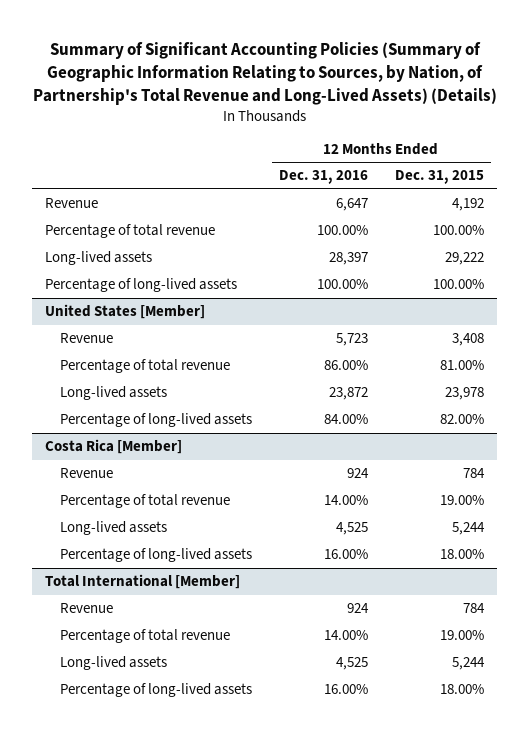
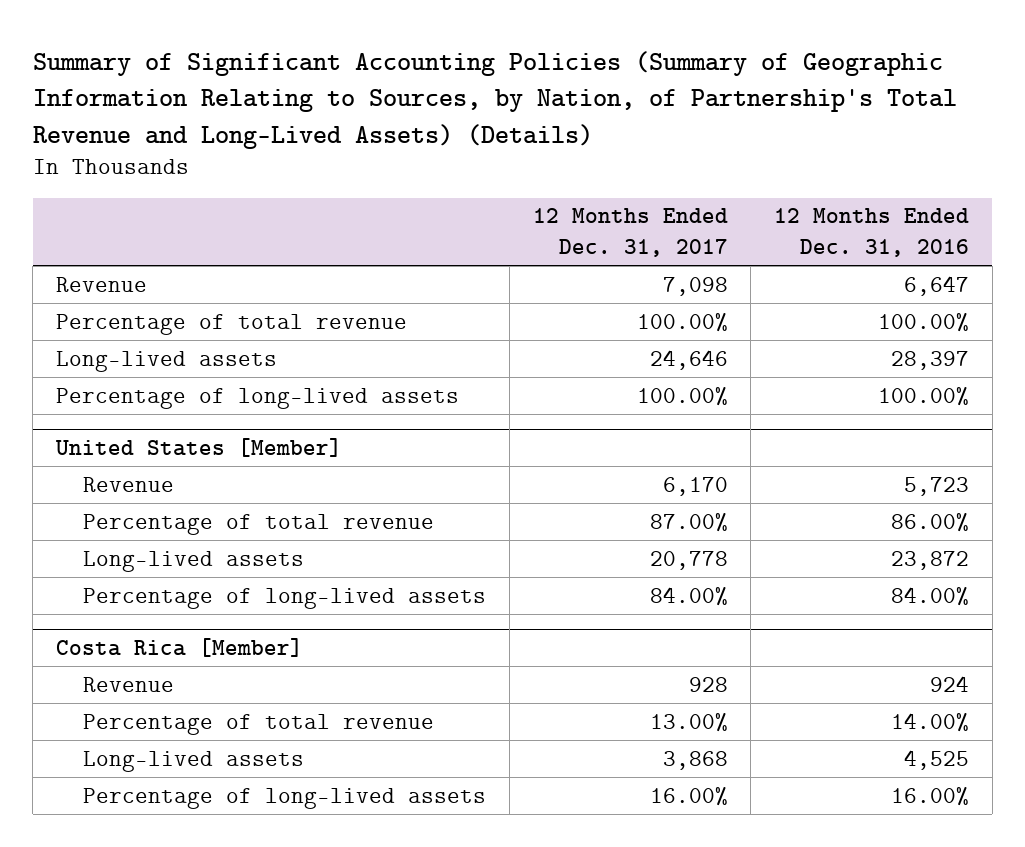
[394,170,484,185] Dec. 31, 2015 -> none
none -> [532,208,728,257] 12 Months Ended Dec. 31, 2017
[45,574,241,590] Total International [Member] -> none
[59,603,113,614] Revenue -> none
[59,629,230,644] Percentage of total revenue -> none
[59,656,167,671] Long-lived assets -> none
[59,683,252,698] Percentage of long-lived assets -> none

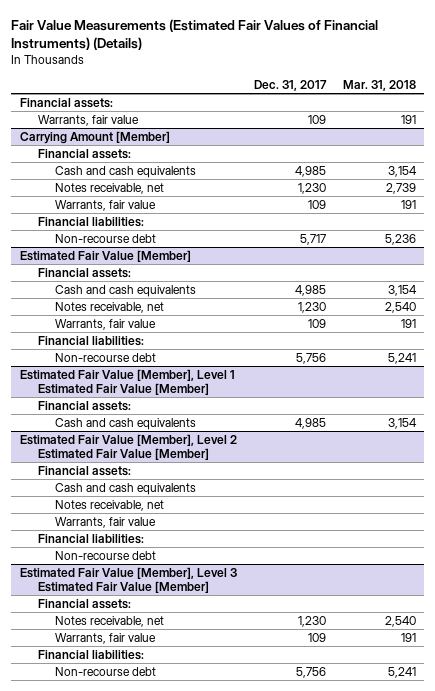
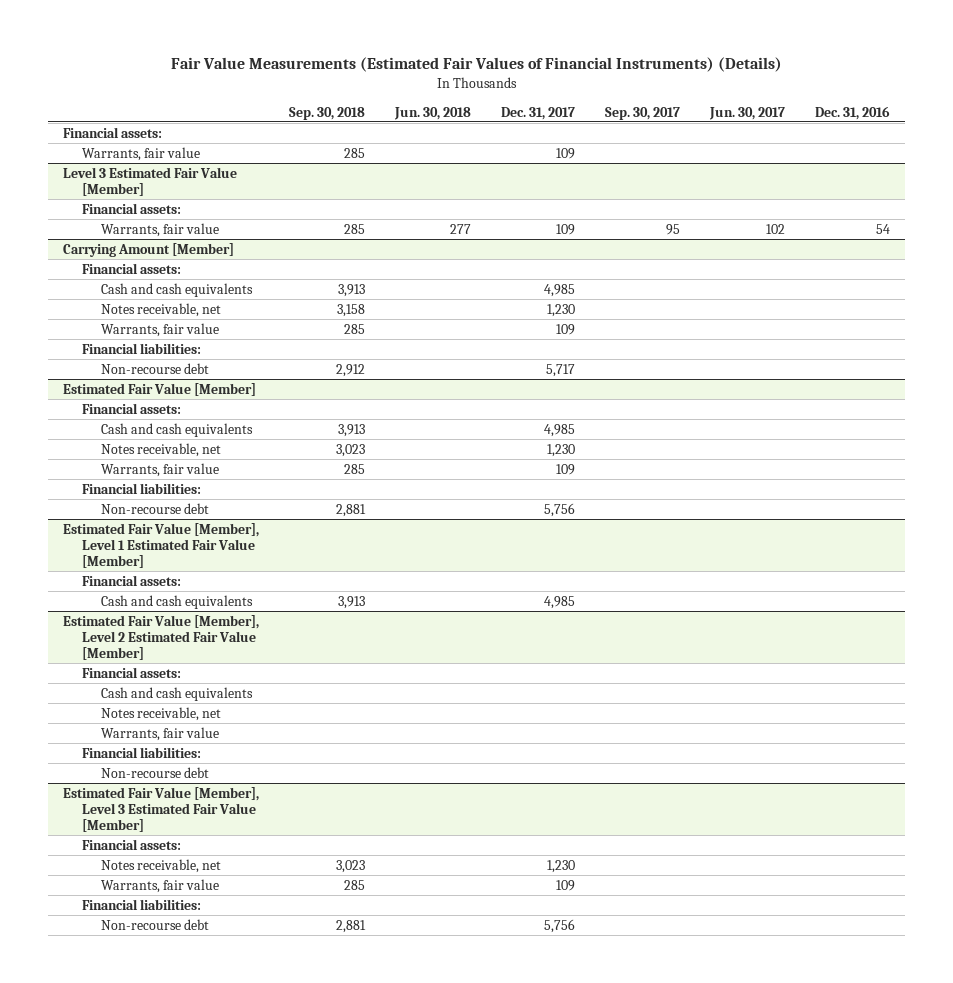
[342,79,416,91] Mar. 31, 2018 -> none
none -> [288,106,365,120] Sep. 30, 2018
none -> [394,106,472,120] Jun. 30, 2018
none -> [605,106,681,120] Sep. 30, 2017
none -> [709,106,786,120] Jun. 30, 2017
none -> [815,105,891,120] Dec. 31, 2016
none -> [62,166,237,196] Level 3 Estimated Fair Value [Member]
none -> [81,202,181,214] Financial assets:
none -> [100,222,219,237] Warrants, fair value

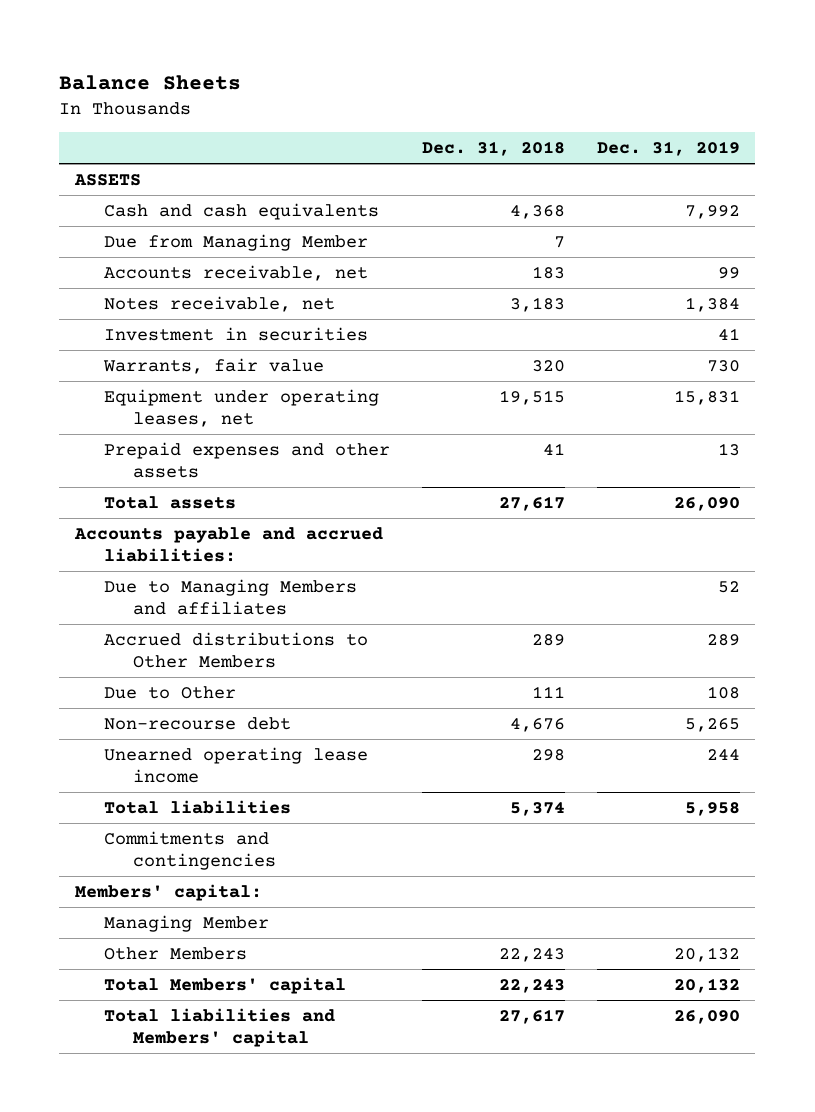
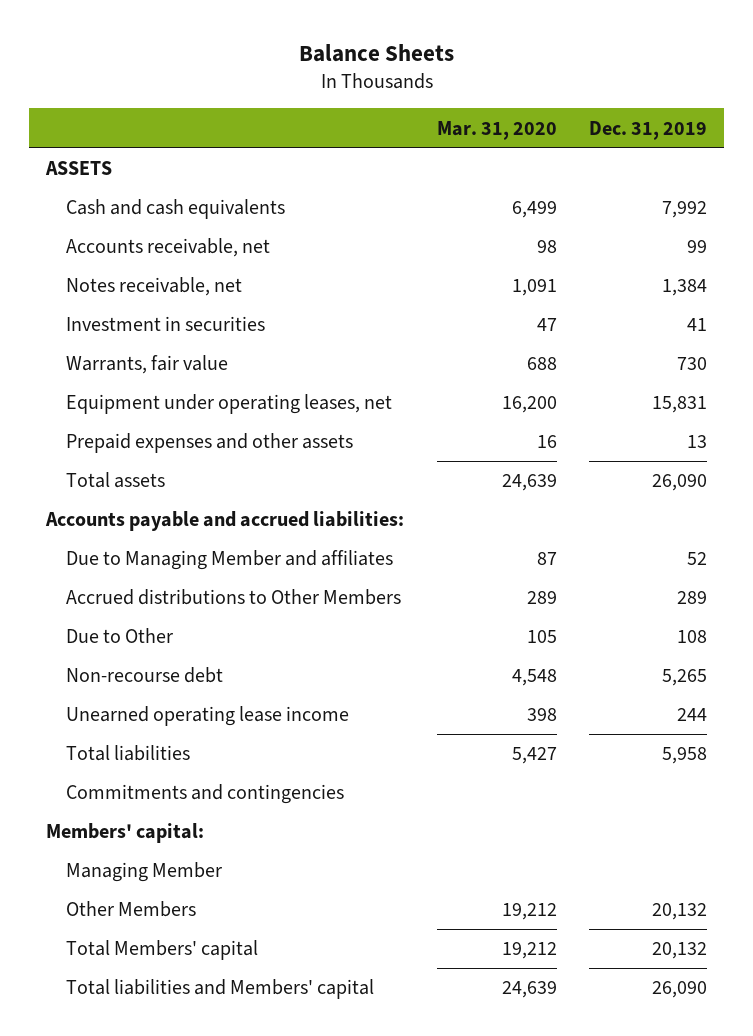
[421,141,565,157] Dec. 31, 2018 -> none
none -> [436,120,557,140] Mar. 31, 2020
[104,233,369,251] Due from Managing Member -> none
[104,578,358,615] Due to Managing Members and affiliates -> [65,550,393,571] Due to Managing Member and affiliates

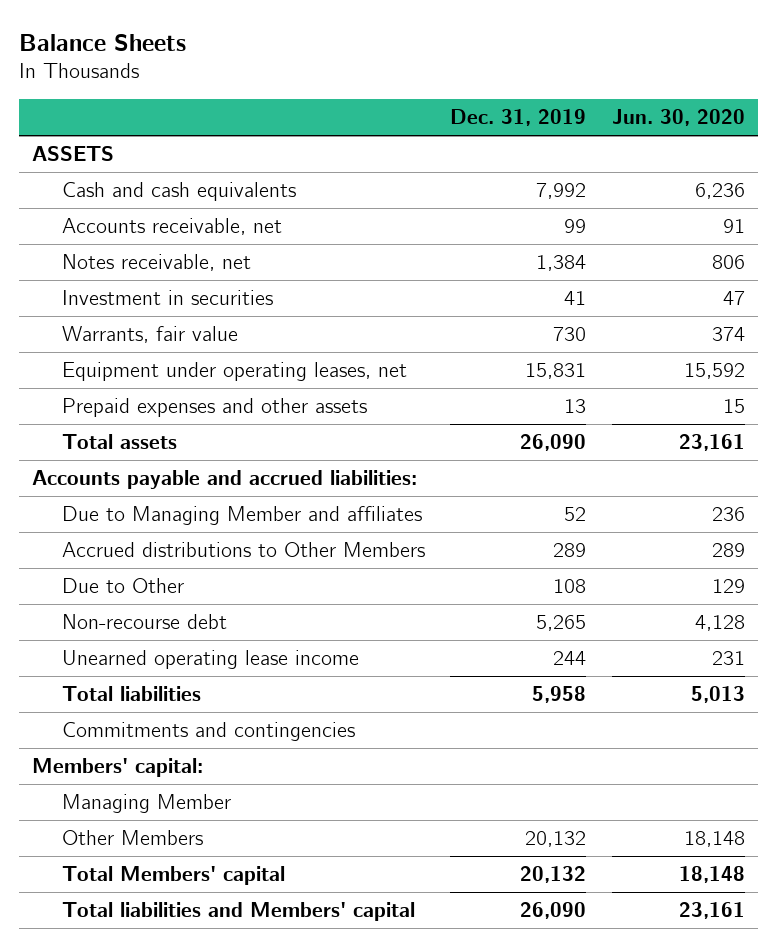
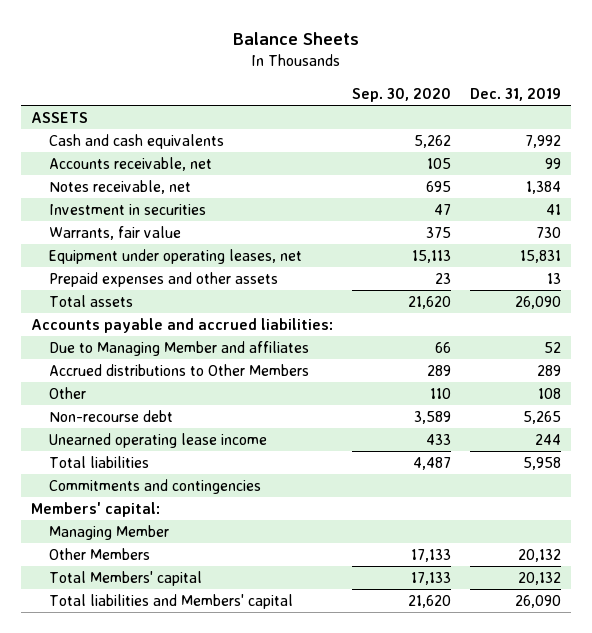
[611,109,745,127] Jun. 30, 2020 -> none
none -> [352,87,452,102] Sep. 30, 2020
[61,578,184,594] Due to Other -> [49,386,87,399] Other

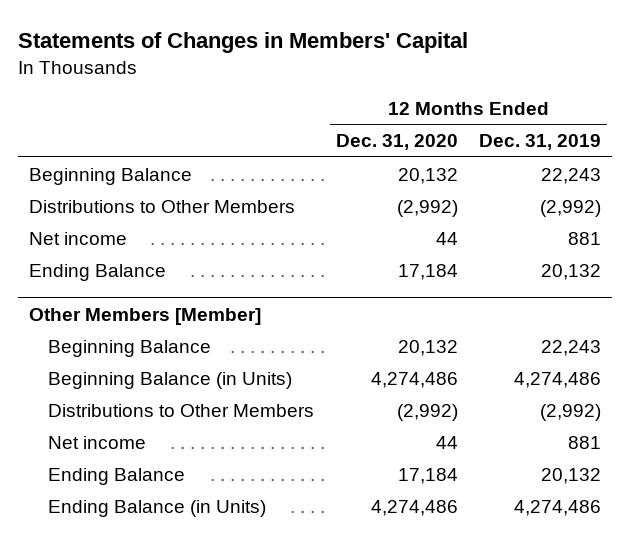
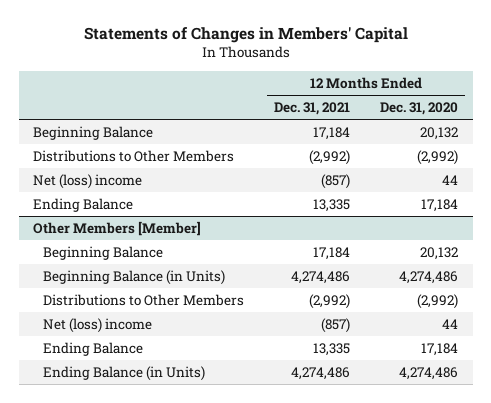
[479,134,602,151] Dec. 31, 2019 -> none
none -> [273,102,350,116] Dec. 31, 2021
[29,231,128,245] Net income -> [33,173,143,189] Net (loss) income
[48,435,147,449] Net income -> [43,317,153,333] Net (loss) income

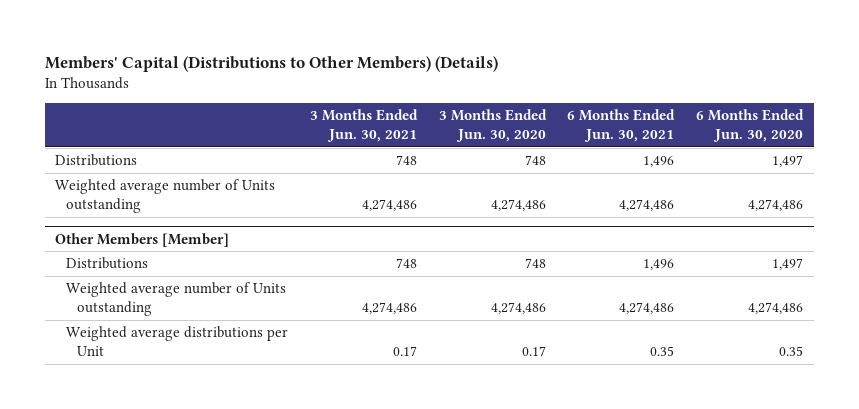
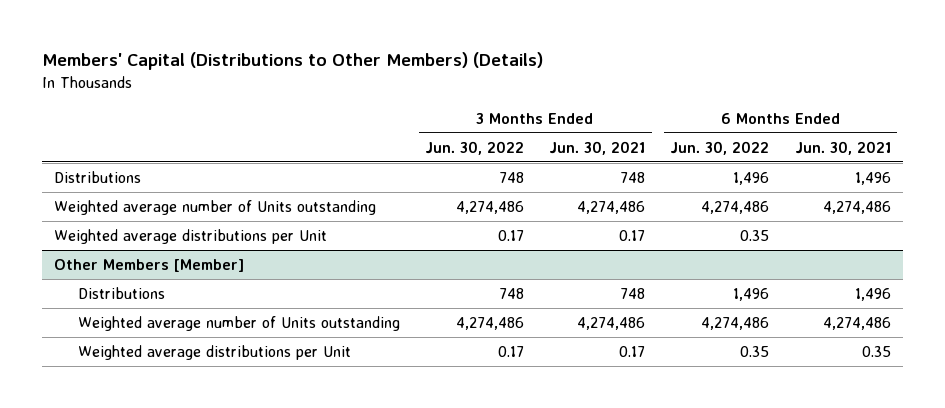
[438,109,547,143] 3 Months Ended Jun. 30, 2020 -> none
[696,109,805,143] 6 Months Ended Jun. 30, 2020 -> none
none -> [425,140,525,155] Jun. 30, 2022
none -> [670,140,770,155] Jun. 30, 2022
none -> [54,228,328,244] Weighted average distributions per Unit

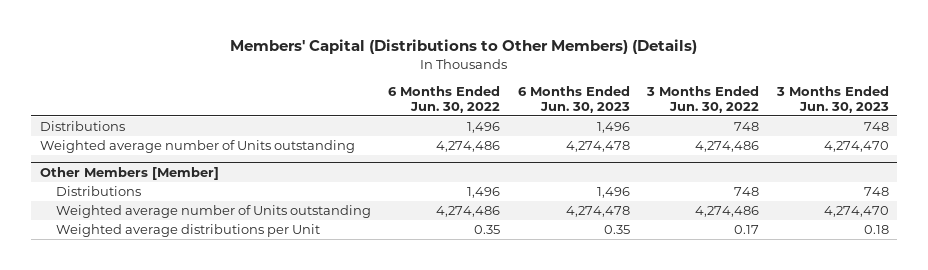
[549,140,646,155] Jun. 30, 2021 -> none
[794,140,891,155] Jun. 30, 2021 -> none
none -> [517,85,630,113] 6 Months Ended Jun. 30, 2023
none -> [775,85,889,113] 3 Months Ended Jun. 30, 2023
[54,228,328,244] Weighted average distributions per Unit -> none

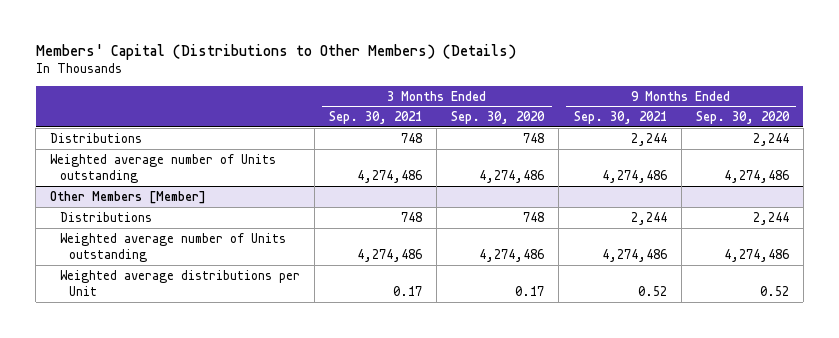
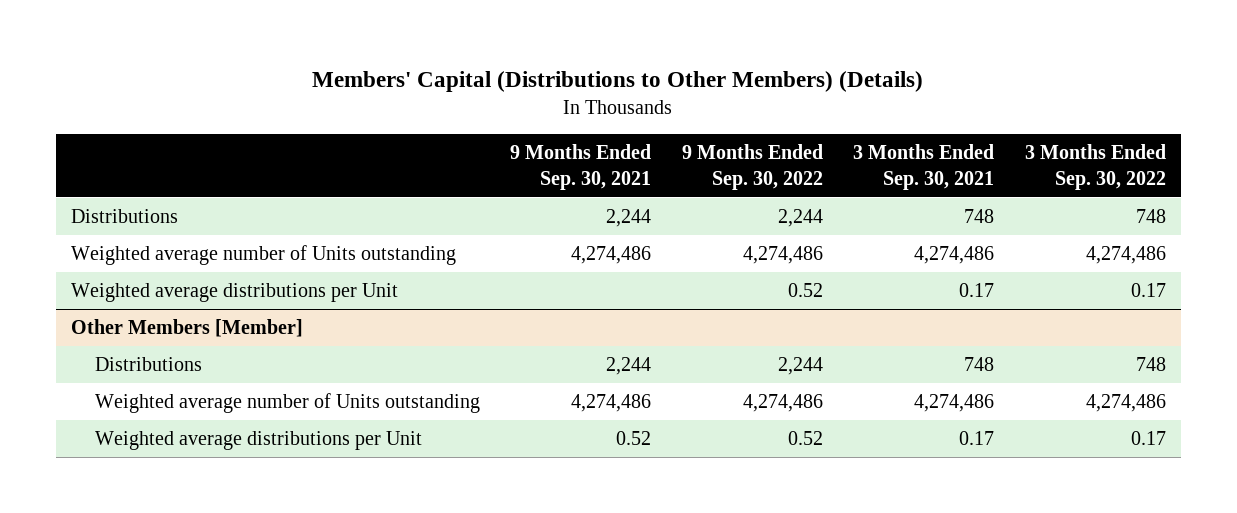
[451,111,546,125] Sep. 30, 2020 -> none
[695,111,790,125] Sep. 30, 2020 -> none
none -> [681,144,823,190] 9 Months Ended Sep. 30, 2022
none -> [1024,144,1166,190] 3 Months Ended Sep. 30, 2022
none -> [71,282,399,302] Weighted average distributions per Unit

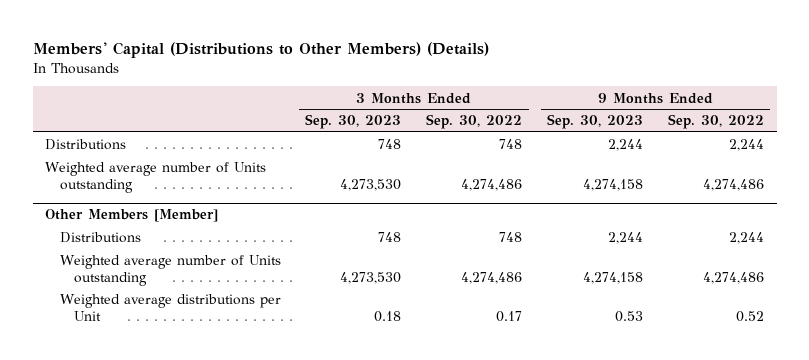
[510,144,652,190] 9 Months Ended Sep. 30, 2021 -> none
[853,144,995,190] 3 Months Ended Sep. 30, 2021 -> none
none -> [305,114,402,130] Sep. 30, 2023
none -> [547,114,644,130] Sep. 30, 2023
[71,282,399,302] Weighted average distributions per Unit -> none

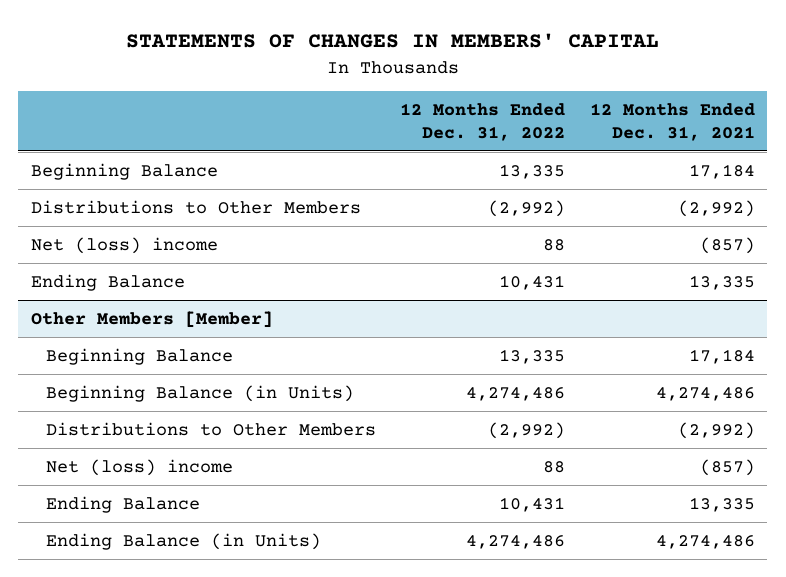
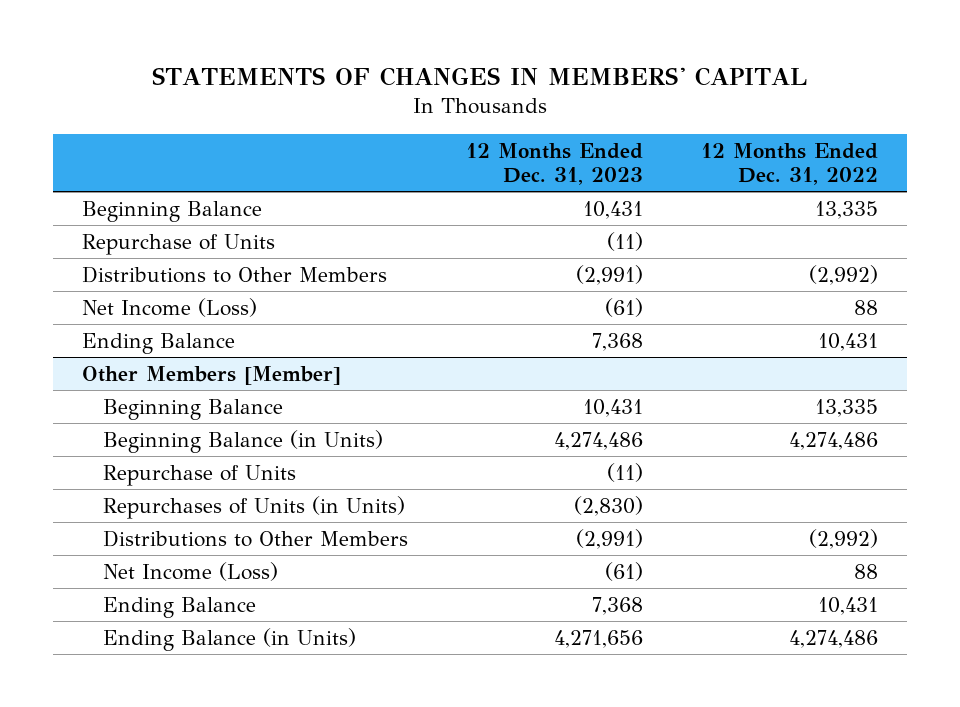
[589,103,755,142] 12 Months Ended Dec. 31, 2021 -> none
none -> [466,142,644,186] 12 Months Ended Dec. 31, 2023
none -> [81,233,275,255] Repurchase of Units
[30,236,218,254] Net (loss) income -> [81,297,257,317] Net Income (Loss)
none -> [103,464,297,486] Repurchase of Units
none -> [103,495,406,519] Repurchases of Units (in Units)
[45,458,233,476] Net (loss) income -> [103,561,279,581] Net Income (Loss)

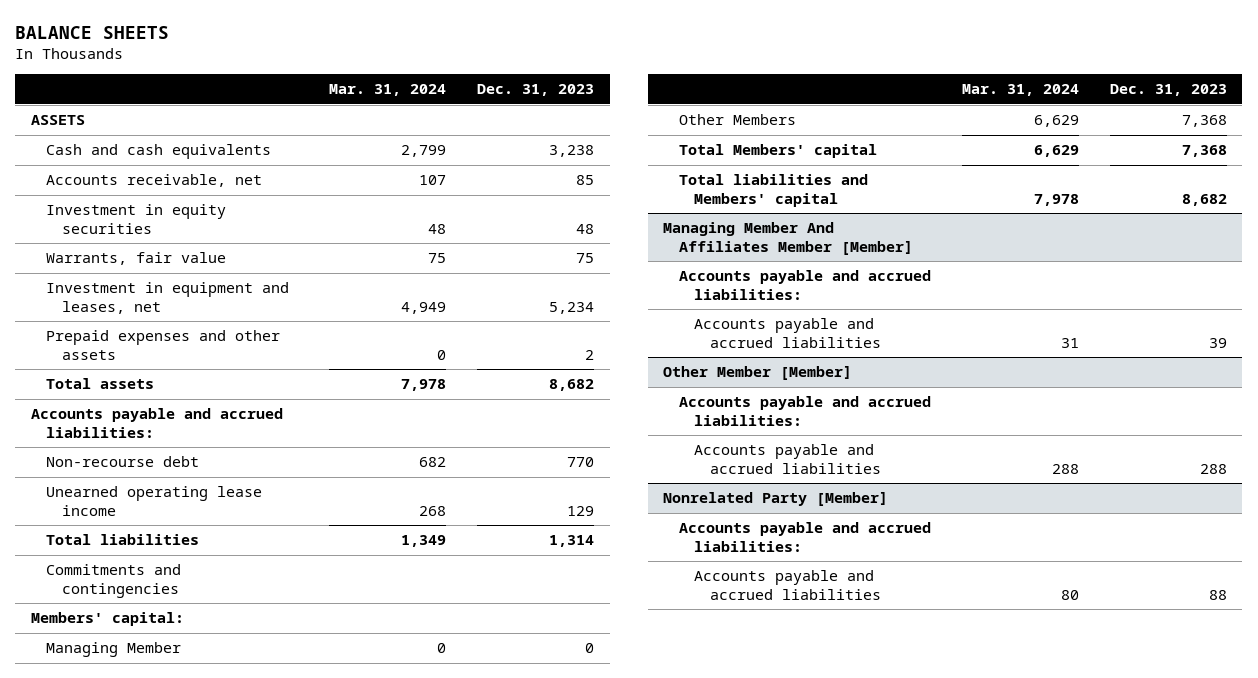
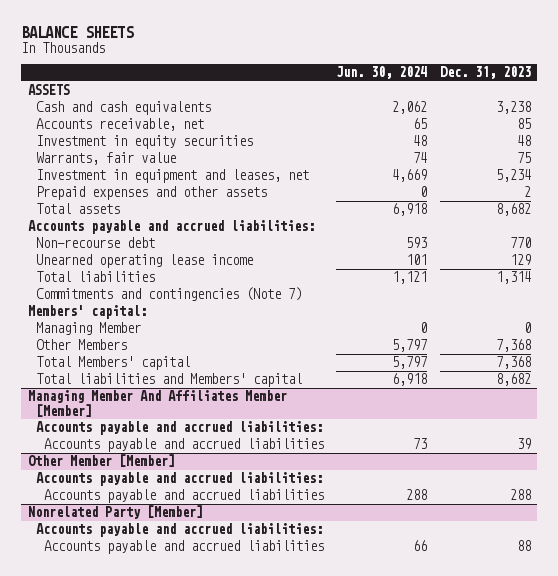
[329,84,447,97] Mar. 31, 2024 -> none
none -> [336,66,428,80] Jun. 30, 2024
[46,564,182,598] Commitments and contingencies -> [35,287,302,302] Commitments and contingencies (Note 7)

